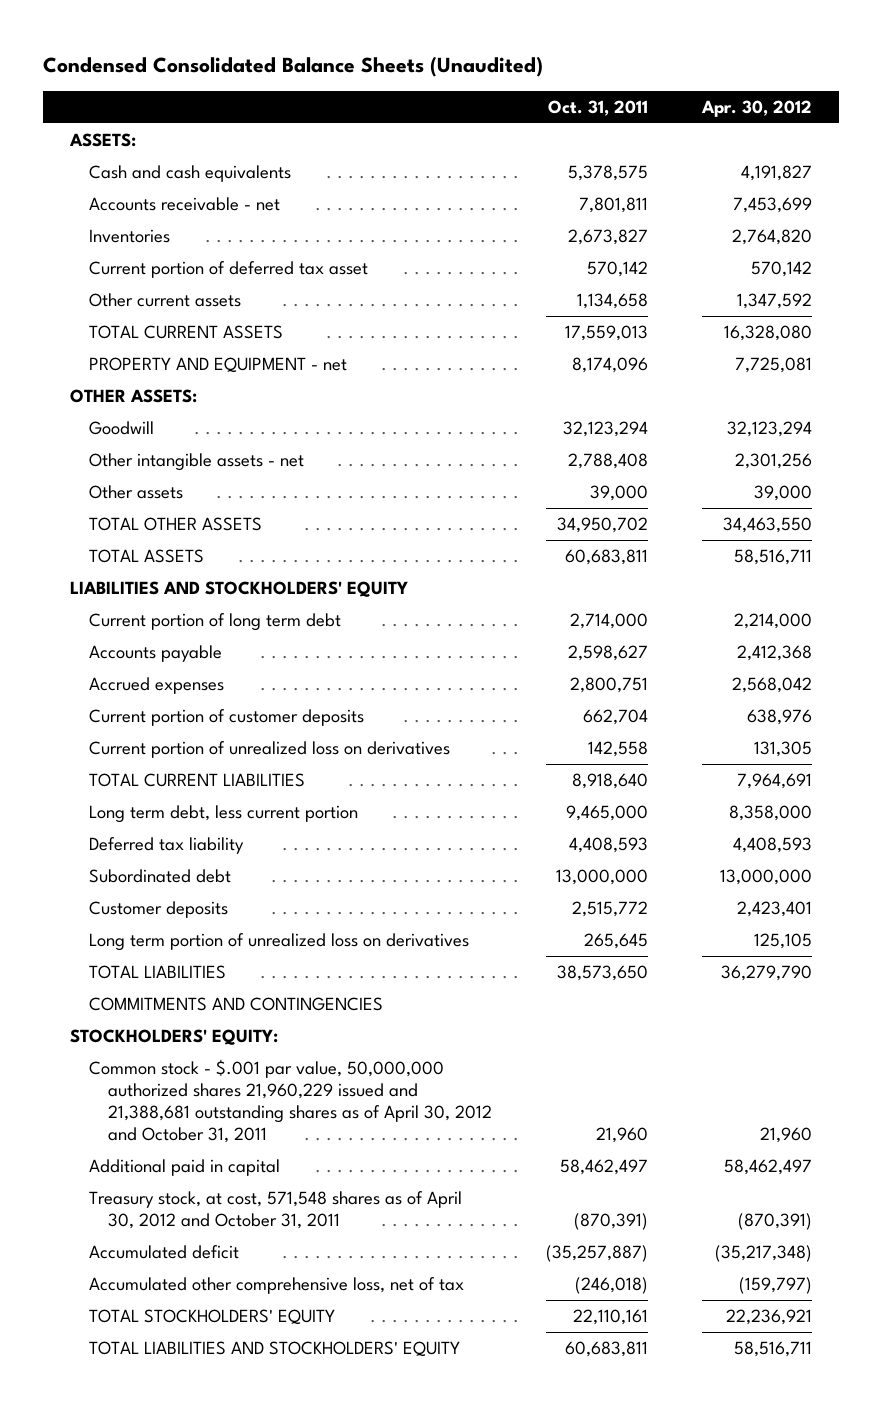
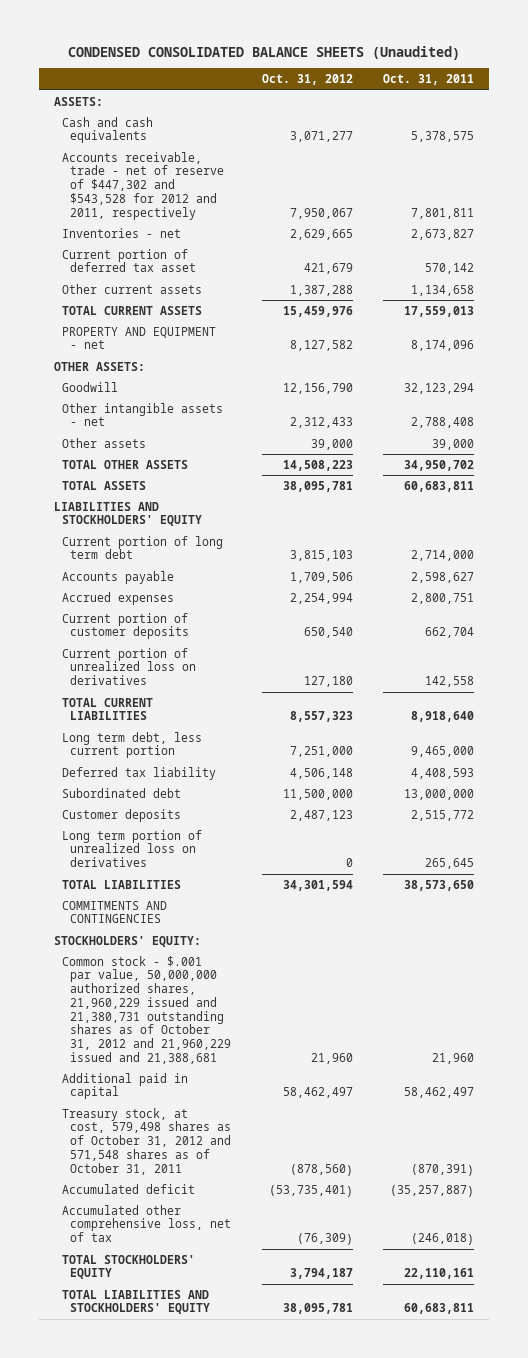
[43,56,544,78] Condensed Consolidated Balance Sheets (Unaudited) -> [67,45,460,60] CONDENSED CONSOLIDATED BALANCE SHEETS (Unaudited)
[701,99,813,117] Apr. 30, 2012 -> none
none -> [261,74,353,86] Oct. 31, 2012
[89,197,281,212] Accounts receivable - net -> [62,151,225,220] Accounts receivable, trade - net of reserve of $447,302 and $543,528 for 2012 and 2011, respectively
[89,229,171,244] Inventories -> [62,227,182,238] Inventories - net
[89,1059,492,1143] Common stock - $.001 par value, 50,000,000 authorized shares 21,960,229 issued and 21,388,681 outstanding shares as of April 30, 2012 and October 31, 2011 -> [62,955,232,1064] Common stock - $.001 par value, 50,000,000 authorized shares, 21,960,229 issued and 21,380,731 outstanding shares as of October 31, 2012 and 21,960,229 issued and 21,388,681
[89,1191,463,1230] Treasury stock, at cost, 571,548 shares as of April 30, 2012 and October 31, 2011 -> [62,1107,232,1175] Treasury stock, at cost, 579,498 shares as of October 31, 2012 and 571,548 shares as of October 31, 2011

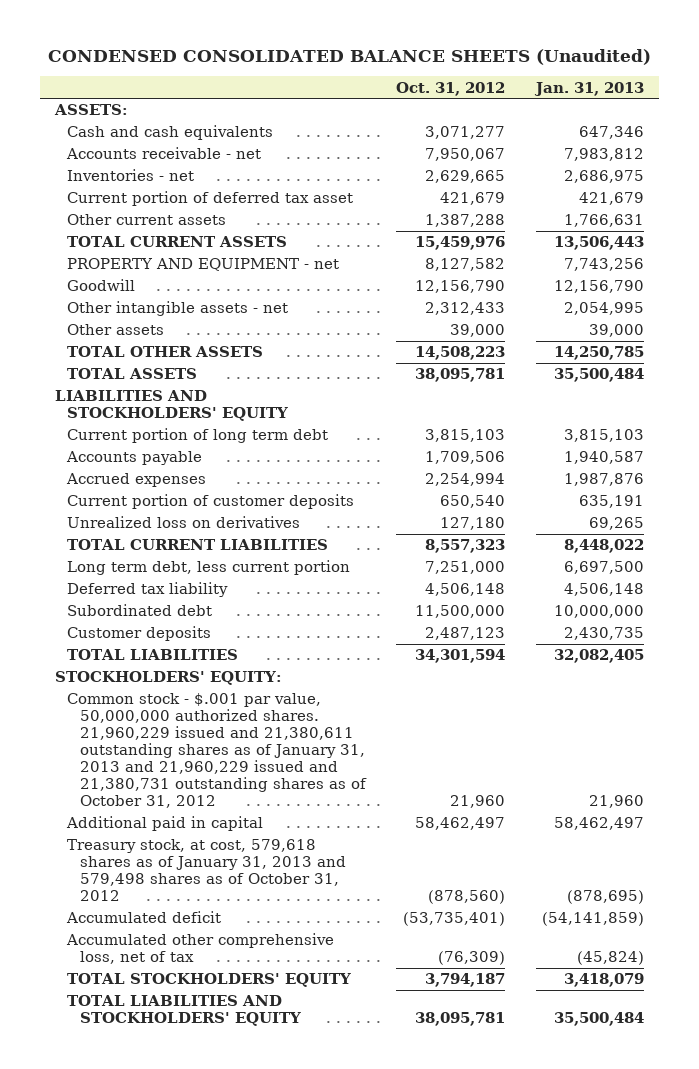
[382,74,474,86] Oct. 31, 2011 -> none
none -> [533,81,644,96] Jan. 31, 2013
[62,151,225,220] Accounts receivable, trade - net of reserve of $447,302 and $543,528 for 2012 and 2011, respectively -> [66,147,262,160] Accounts receivable - net
[53,361,145,371] OTHER ASSETS: -> none
[62,647,197,686] Current portion of unrealized loss on derivatives -> [67,516,301,529] Unrealized loss on derivatives
[62,829,203,868] Long term portion of unrealized loss on derivatives -> none
[62,900,168,924] COMMITMENTS AND CONTINGENCIES -> none
[62,955,232,1064] Common stock - $.001 par value, 50,000,000 authorized shares, 21,960,229 issued and 21,380,731 outstanding shares as of October 31, 2012 and 21,960,229 issued and 21,388,681 -> [67,693,367,809] Common stock - $.001 par value, 50,000,000 authorized shares. 21,960,229 issued and 21,380,611 outstanding shares as of January 31, 2013 and 21,960,229 issued and 21,380,731 outstanding shares as of October 31, 2012
[62,1107,232,1175] Treasury stock, at cost, 579,498 shares as of October 31, 2012 and 571,548 shares as of October 31, 2011 -> [67,839,346,902] Treasury stock, at cost, 579,618 shares as of January 31, 2013 and 579,498 shares as of October 31, 2012

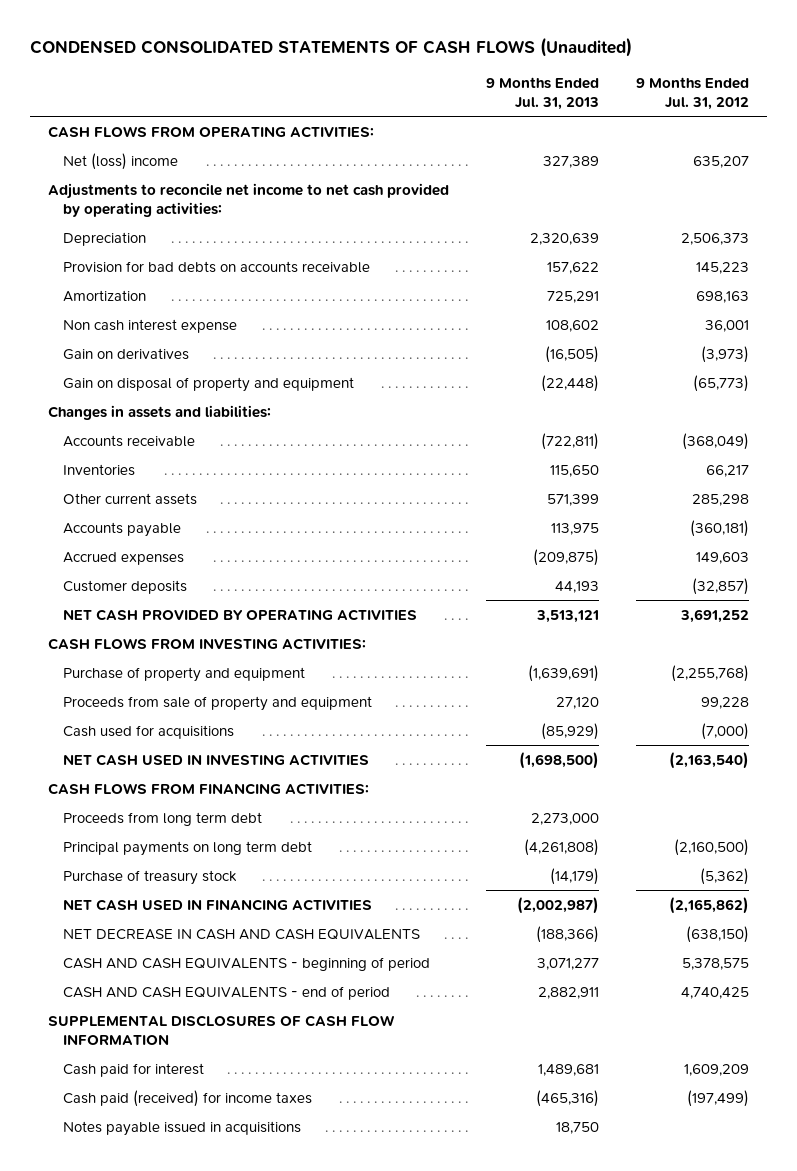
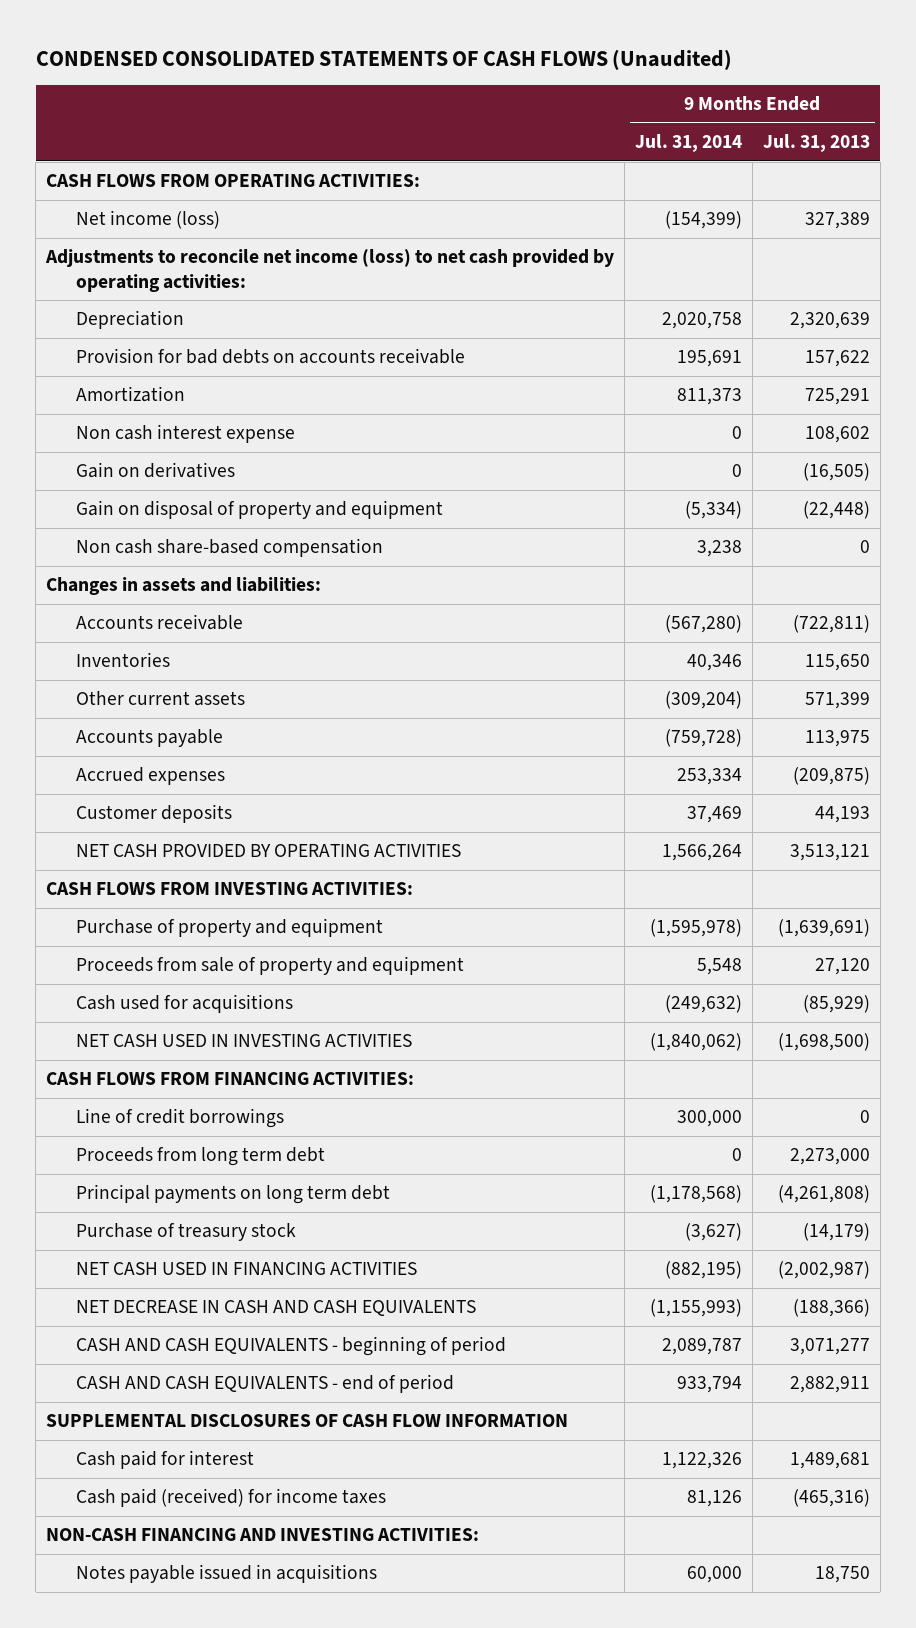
[635,76,749,110] 9 Months Ended Jul. 31, 2012 -> none
none -> [635,134,743,153] Jul. 31, 2014
[63,152,179,170] Net (loss) income -> [76,210,221,230] Net income (loss)
[48,182,450,217] Adjustments to reconcile net income to net cash provided by operating activities: -> [45,249,615,292] Adjustments to reconcile net income (loss) to net cash provided by operating activities:
none -> [76,538,384,558] Non cash share-based compensation
none -> [76,1108,285,1129] Line of credit borrowings
none -> [46,1528,480,1542] NON-CASH FINANCING AND INVESTING ACTIVITIES:

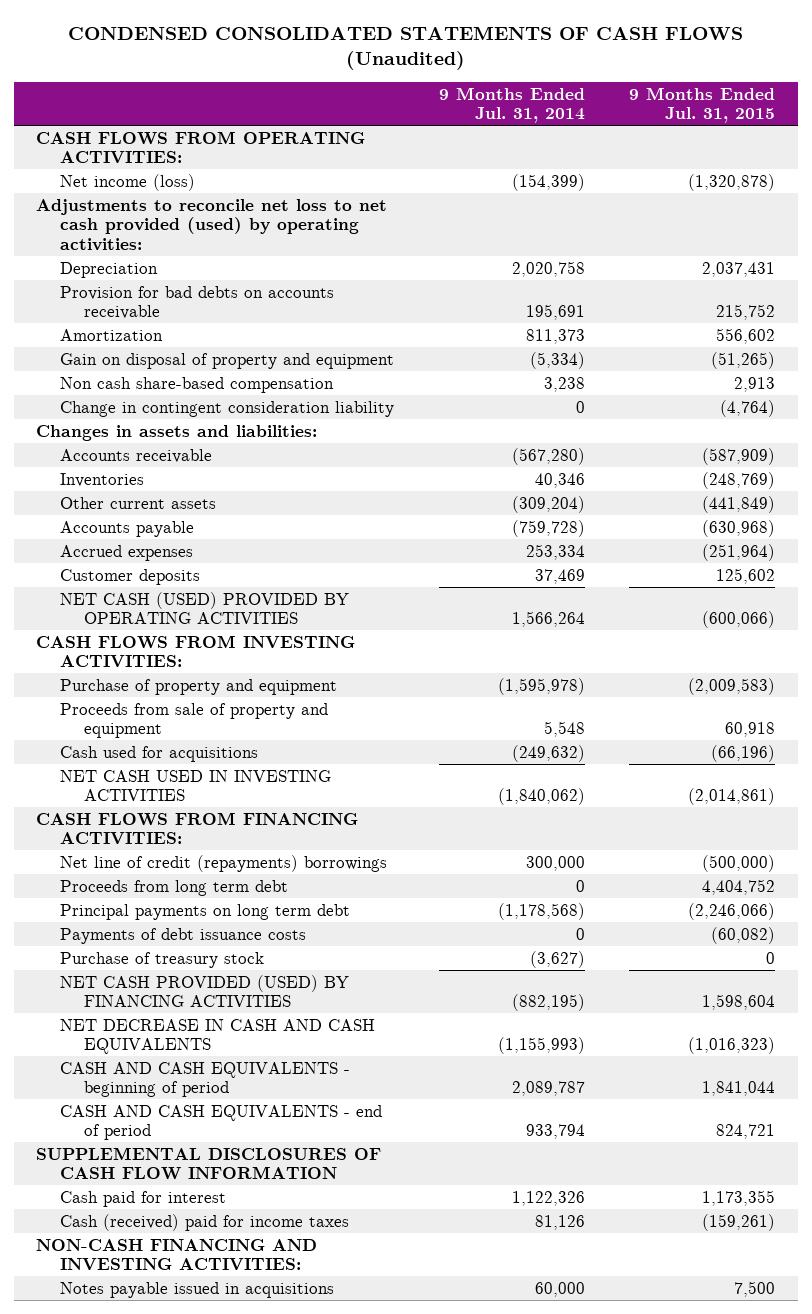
[762,134,870,153] Jul. 31, 2013 -> none
none -> [629,86,776,124] 9 Months Ended Jul. 31, 2015
[45,249,615,292] Adjustments to reconcile net income (loss) to net cash provided by operating activities: -> [36,198,388,251] Adjustments to reconcile net loss to net cash provided (used) by operating activities:
[76,424,296,444] Non cash interest expense -> none
[76,462,236,479] Gain on derivatives -> none
none -> [60,400,395,417] Change in contingent consideration liability
[76,844,462,858] NET CASH PROVIDED BY OPERATING ACTIVITIES -> [60,591,350,625] NET CASH (USED) PROVIDED BY OPERATING ACTIVITIES
[76,1108,285,1129] Line of credit borrowings -> [60,854,388,872] Net line of credit (repayments) borrowings
none -> [60,927,307,944] Payments of debt issuance costs
[76,1262,418,1276] NET CASH USED IN FINANCING ACTIVITIES -> [60,974,350,1008] NET CASH PROVIDED (USED) BY FINANCING ACTIVITIES
[76,1488,387,1508] Cash paid (received) for income taxes -> [60,1213,350,1231] Cash (received) paid for income taxes

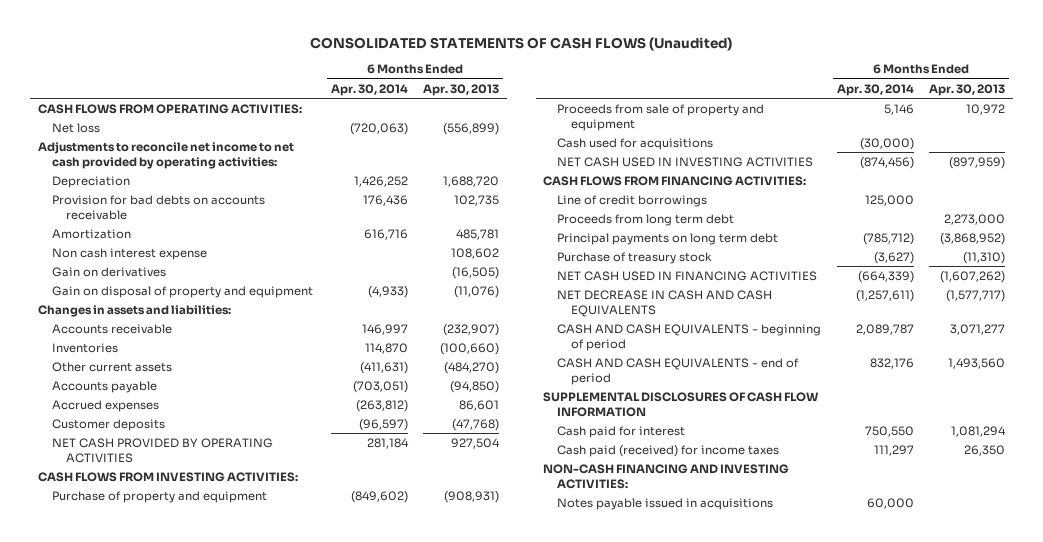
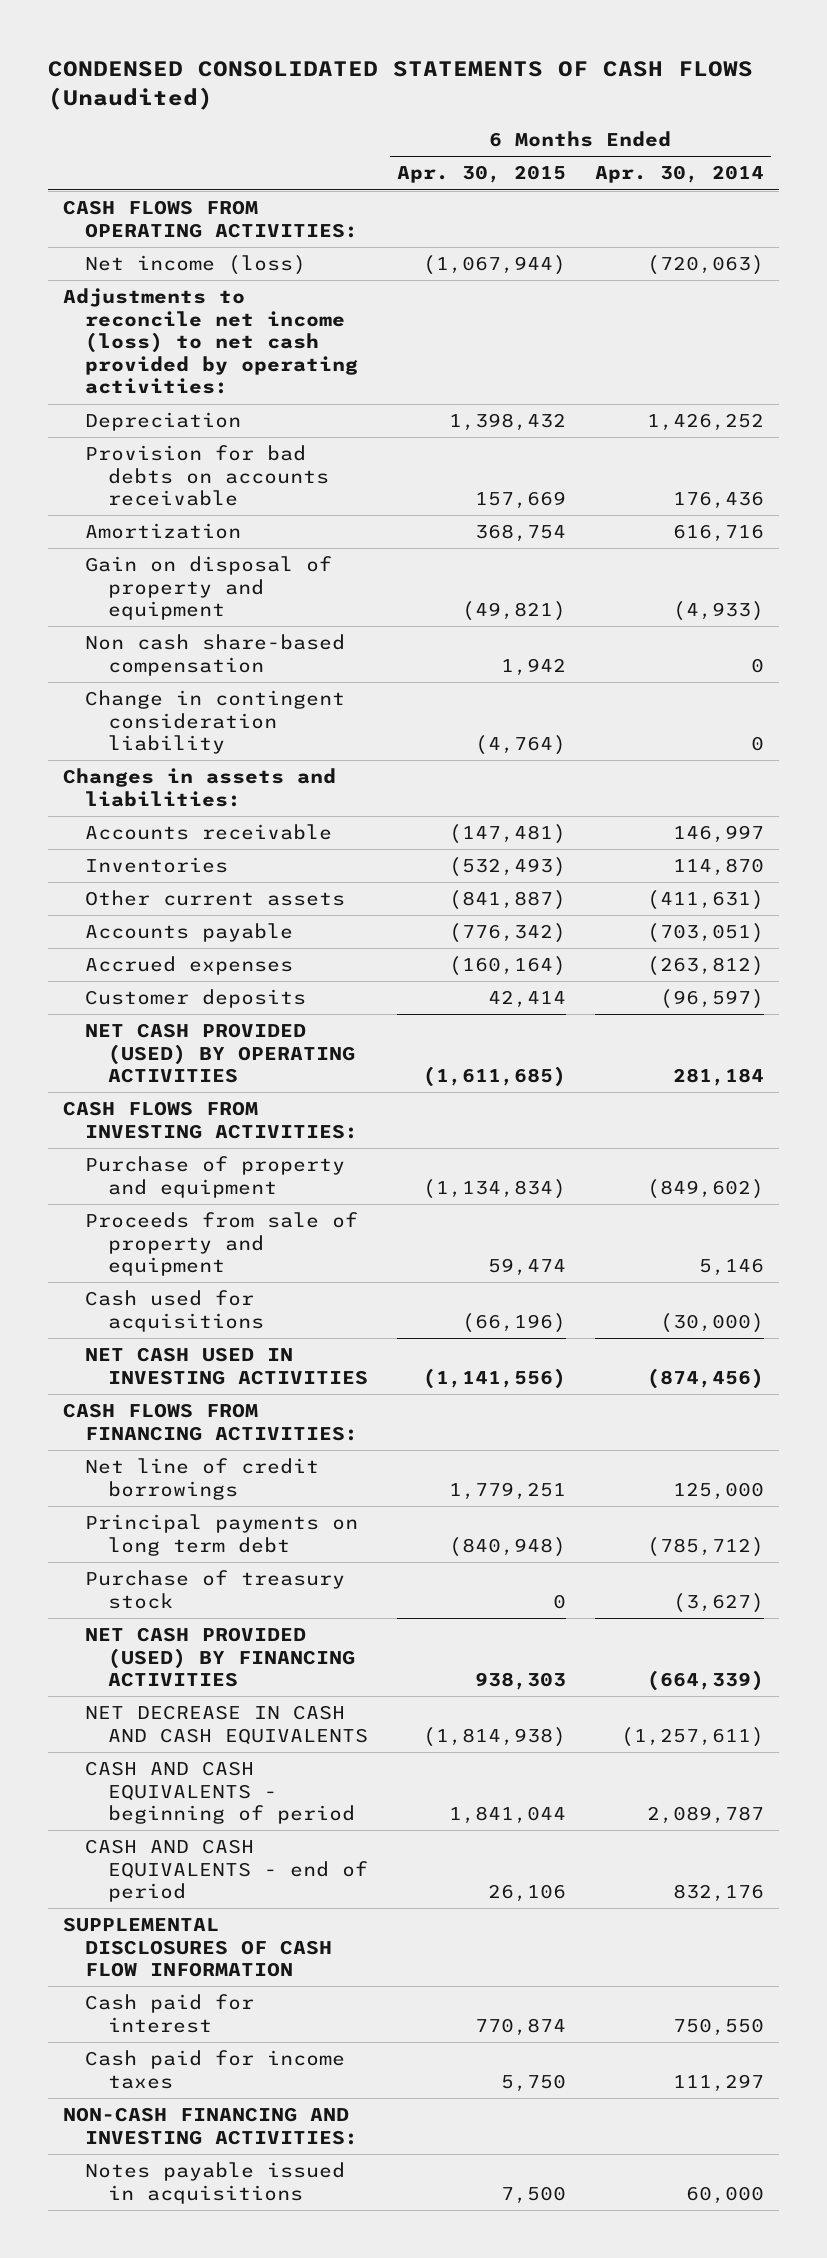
[310,36,733,51] CONSOLIDATED STATEMENTS OF CASH FLOWS (Unaudited) -> [48,61,754,110] CONDENSED CONSOLIDATED STATEMENTS OF CASH FLOWS (Unaudited)
[423,83,500,96] Apr. 30, 2013 -> none
none -> [396,165,566,184] Apr. 30, 2015
[51,122,100,133] Net loss -> [85,254,307,275] Net income (loss)
[37,141,294,169] Adjustments to reconcile net income to net cash provided by operating activities: -> [62,287,359,395] Adjustments to reconcile net income (loss) to net cash provided by operating activities:
[51,247,207,260] Non cash interest expense -> none
[51,266,166,277] Gain on derivatives -> none
none -> [85,633,346,676] Non cash share-based compensation
none -> [85,689,346,755] Change in contingent consideration liability
[51,437,273,463] NET CASH PROVIDED BY OPERATING ACTIVITIES -> [85,1022,355,1084] NET CASH PROVIDED (USED) BY OPERATING ACTIVITIES
[557,213,735,226] Proceeds from long term debt -> none
[557,194,708,207] Line of credit borrowings -> [85,1457,320,1500] Net line of credit borrowings
[557,270,818,281] NET CASH USED IN FINANCING ACTIVITIES -> [85,1626,355,1688] NET CASH PROVIDED (USED) BY FINANCING ACTIVITIES
[557,444,780,457] Cash paid (received) for income taxes -> [85,2049,346,2089] Cash paid for income taxes

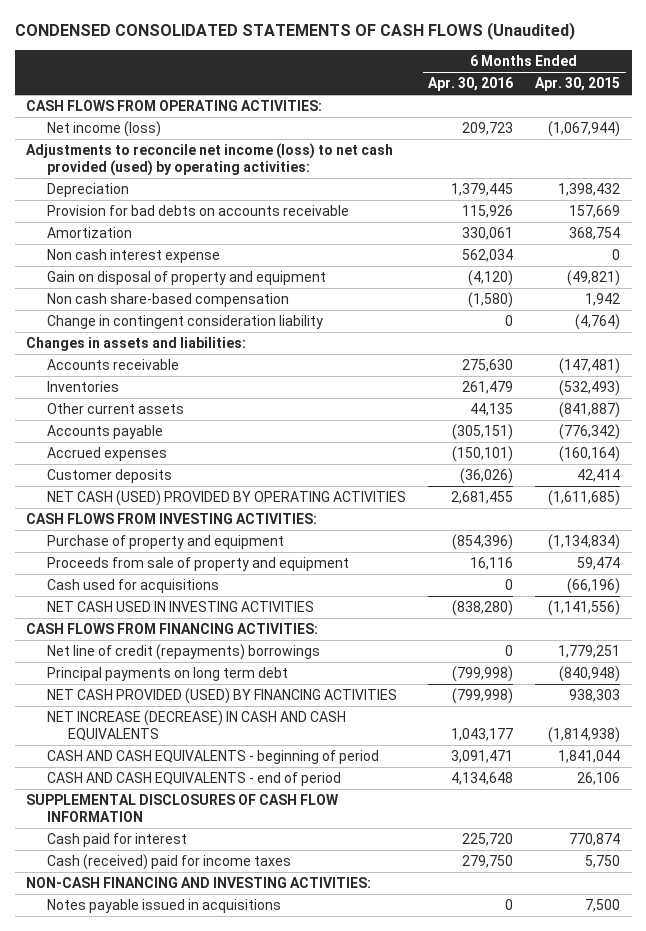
[595,165,765,184] Apr. 30, 2014 -> none
none -> [428,77,514,92] Apr. 30, 2016
[62,287,359,395] Adjustments to reconcile net income (loss) to net cash provided by operating activities: -> [25,142,393,177] Adjustments to reconcile net income (loss) to net cash provided (used) by operating activities:
none -> [46,248,220,263] Non cash interest expense
[85,1022,355,1084] NET CASH PROVIDED (USED) BY OPERATING ACTIVITIES -> [46,489,406,506] NET CASH (USED) PROVIDED BY OPERATING ACTIVITIES
[85,1457,320,1500] Net line of credit borrowings -> [46,643,320,660] Net line of credit (repayments) borrowings
[85,1569,346,1609] Purchase of treasury stock -> none
[85,1704,368,1745] NET DECREASE IN CASH AND CASH EQUIVALENTS -> [46,709,346,742] NET INCREASE (DECREASE) IN CASH AND CASH EQUIVALENTS
[85,2049,346,2089] Cash paid for income taxes -> [46,853,291,870] Cash (received) paid for income taxes

